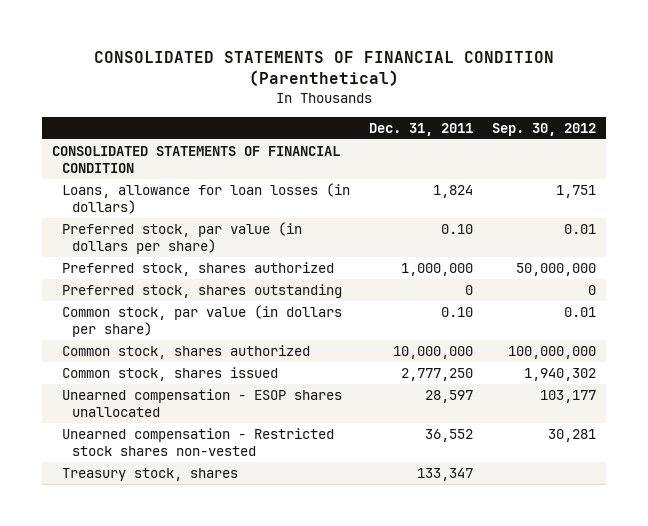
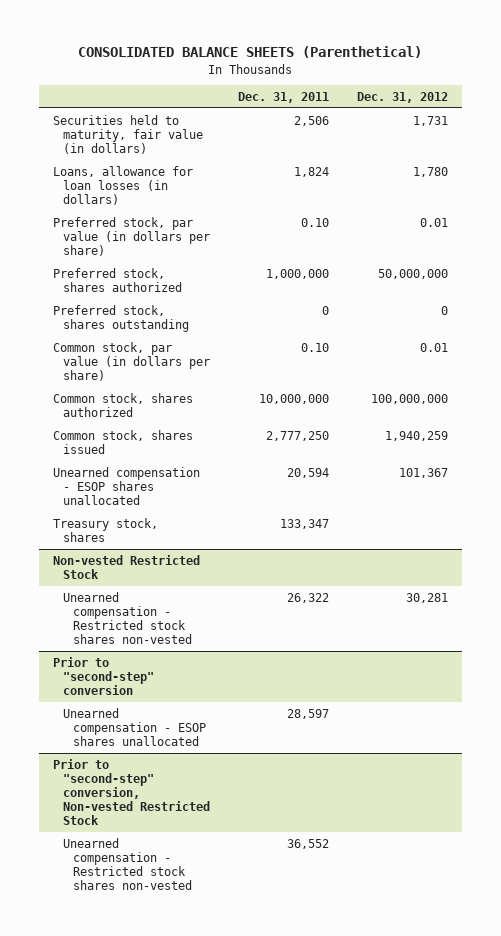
[93,51,554,87] CONSOLIDATED STATEMENTS OF FINANCIAL CONDITION (Parenthetical) -> [78,46,423,59] CONSOLIDATED BALANCE SHEETS (Parenthetical)
[492,122,597,136] Sep. 30, 2012 -> none
none -> [356,92,448,104] Dec. 31, 2012
[51,146,340,173] CONSOLIDATED STATEMENTS OF FINANCIAL CONDITION -> none
none -> [52,114,204,154] Securities held to maturity, fair value (in dollars)
none -> [52,466,200,505] Unearned compensation - ESOP shares unallocated
[61,468,238,482] Treasury stock, shares -> [52,517,158,542] Treasury stock, shares
none -> [52,554,200,579] Non-vested Restricted Stock
none -> [63,591,193,644] Unearned compensation - Restricted stock shares non-vested
none -> [52,656,155,695] Prior to "second-step" conversion
none -> [52,758,211,825] Prior to "second-step" conversion, Non-vested Restricted Stock

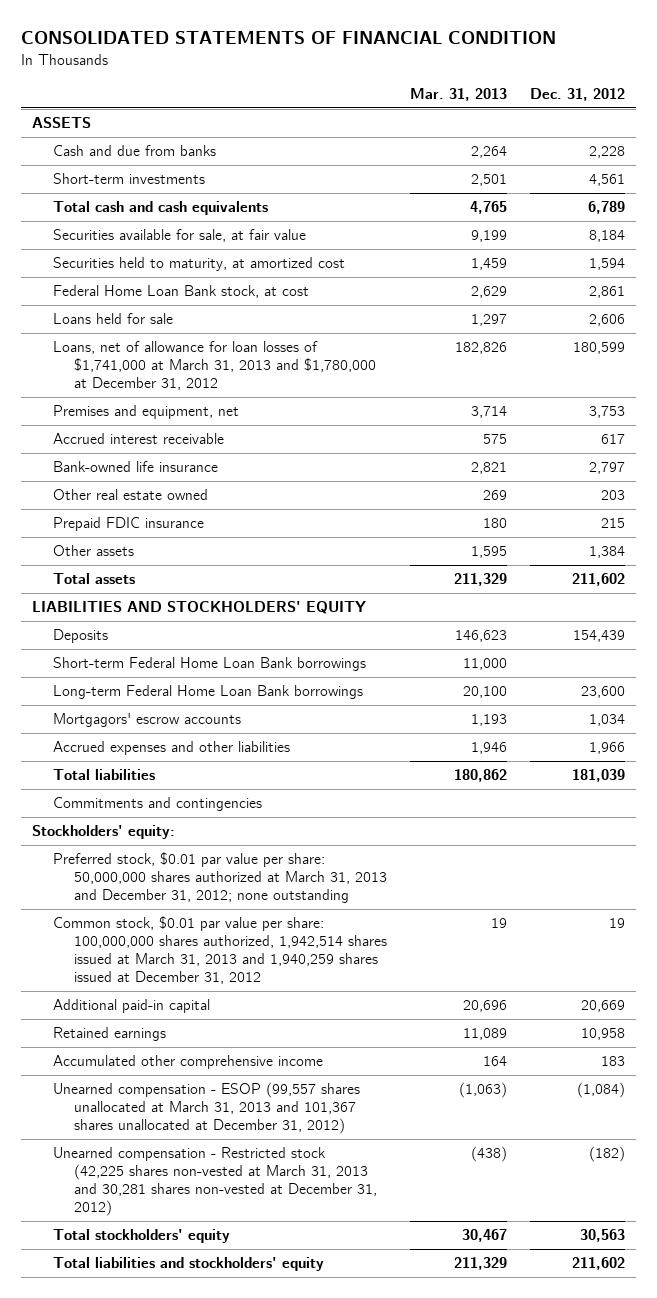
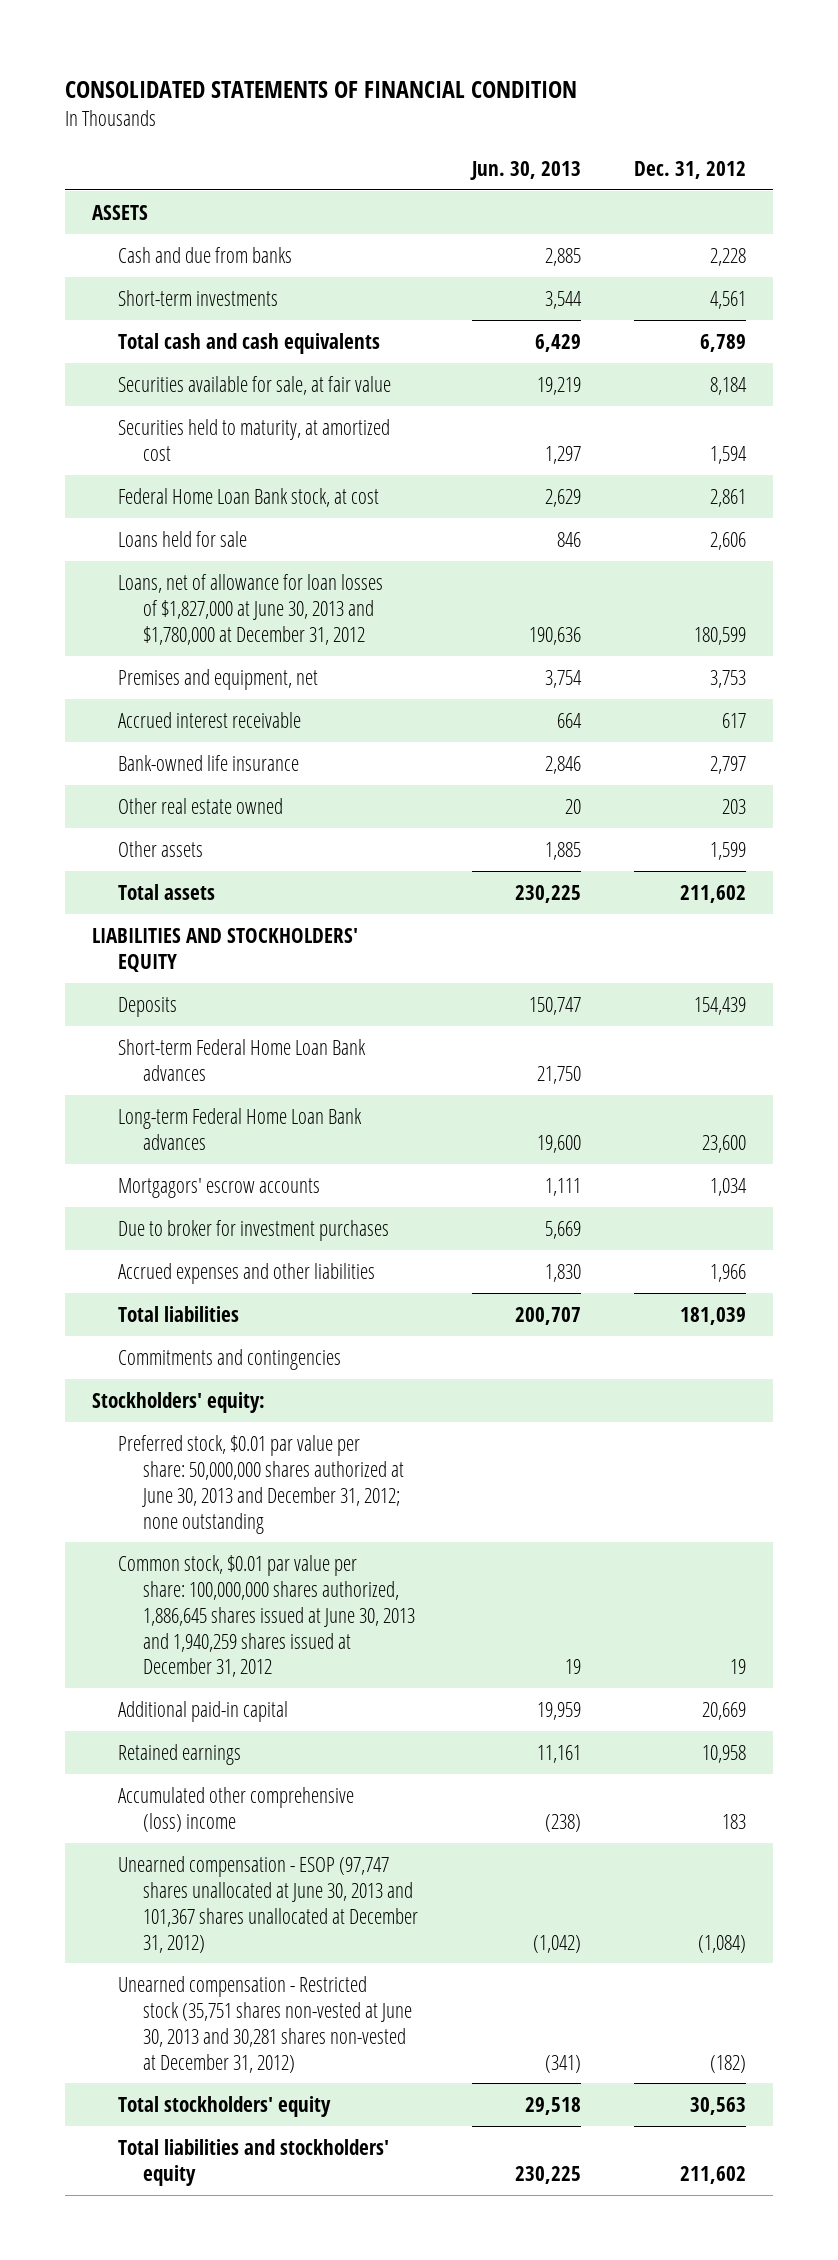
[409,87,507,101] Mar. 31, 2013 -> none
none -> [469,161,581,181] Jun. 30, 2013
[52,341,376,391] Loans, net of allowance for loan losses of $1,741,000 at March 31, 2013 and $1,780,000 at December 31, 2012 -> [117,573,383,645] Loans, net of allowance for loan losses of $1,827,000 at June 30, 2013 and $1,780,000 at December 31, 2012
[52,517,204,532] Prepaid FDIC insurance -> none
[588,546,625,559] 1,384 -> [710,841,747,860] 1,599
[52,657,366,672] Short-term Federal Home Loan Bank borrowings -> [117,1038,366,1081] Short-term Federal Home Loan Bank advances
[52,685,363,700] Long-term Federal Home Loan Bank borrowings -> [117,1107,362,1150] Long-term Federal Home Loan Bank advances
none -> [117,1219,389,1241] Due to broker for investment purchases
[52,852,387,904] Preferred stock, $0.01 par value per share: 50,000,000 shares authorized at March 31, 2013 and December 31, 2012; none outstanding -> [117,1434,405,1534] Preferred stock, $0.01 par value per share: 50,000,000 shares authorized at June 30, 2013 and December 31, 2012; none outstanding
[52,916,387,985] Common stock, $0.01 par value per share: 100,000,000 shares authorized, 1,942,514 shares issued at March 31, 2013 and 1,940,259 shares issued at December 31, 2012 -> [117,1554,416,1678] Common stock, $0.01 par value per share: 100,000,000 shares authorized, 1,886,645 shares issued at June 30, 2013 and 1,940,259 shares issued at December 31, 2012
[52,1055,323,1070] Accumulated other comprehensive income -> [117,1786,354,1832] Accumulated other comprehensive (loss) income
[52,1082,360,1135] Unearned compensation - ESOP (99,557 shares unallocated at March 31, 2013 and 101,367 shares unallocated at December 31, 2012) -> [117,1855,419,1953] Unearned compensation - ESOP (97,747 shares unallocated at June 30, 2013 and 101,367 shares unallocated at December 31, 2012)
[52,1147,377,1217] Unearned compensation - Restricted stock (42,225 shares non-vested at March 31, 2013 and 30,281 shares non-vested at December 31, 2012) -> [117,1975,413,2073] Unearned compensation - Restricted stock (35,751 shares non-vested at June 30, 2013 and 30,281 shares non-vested at December 31, 2012)

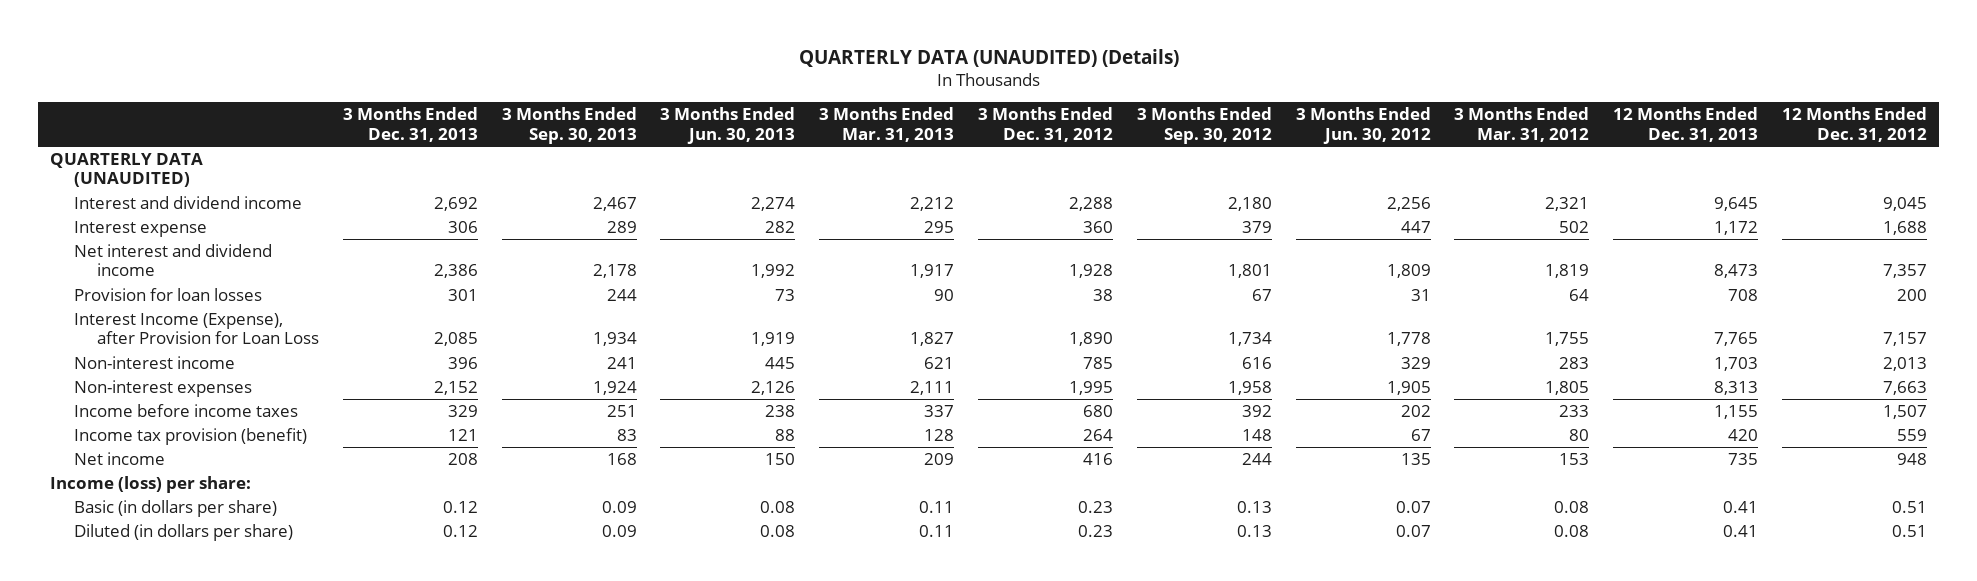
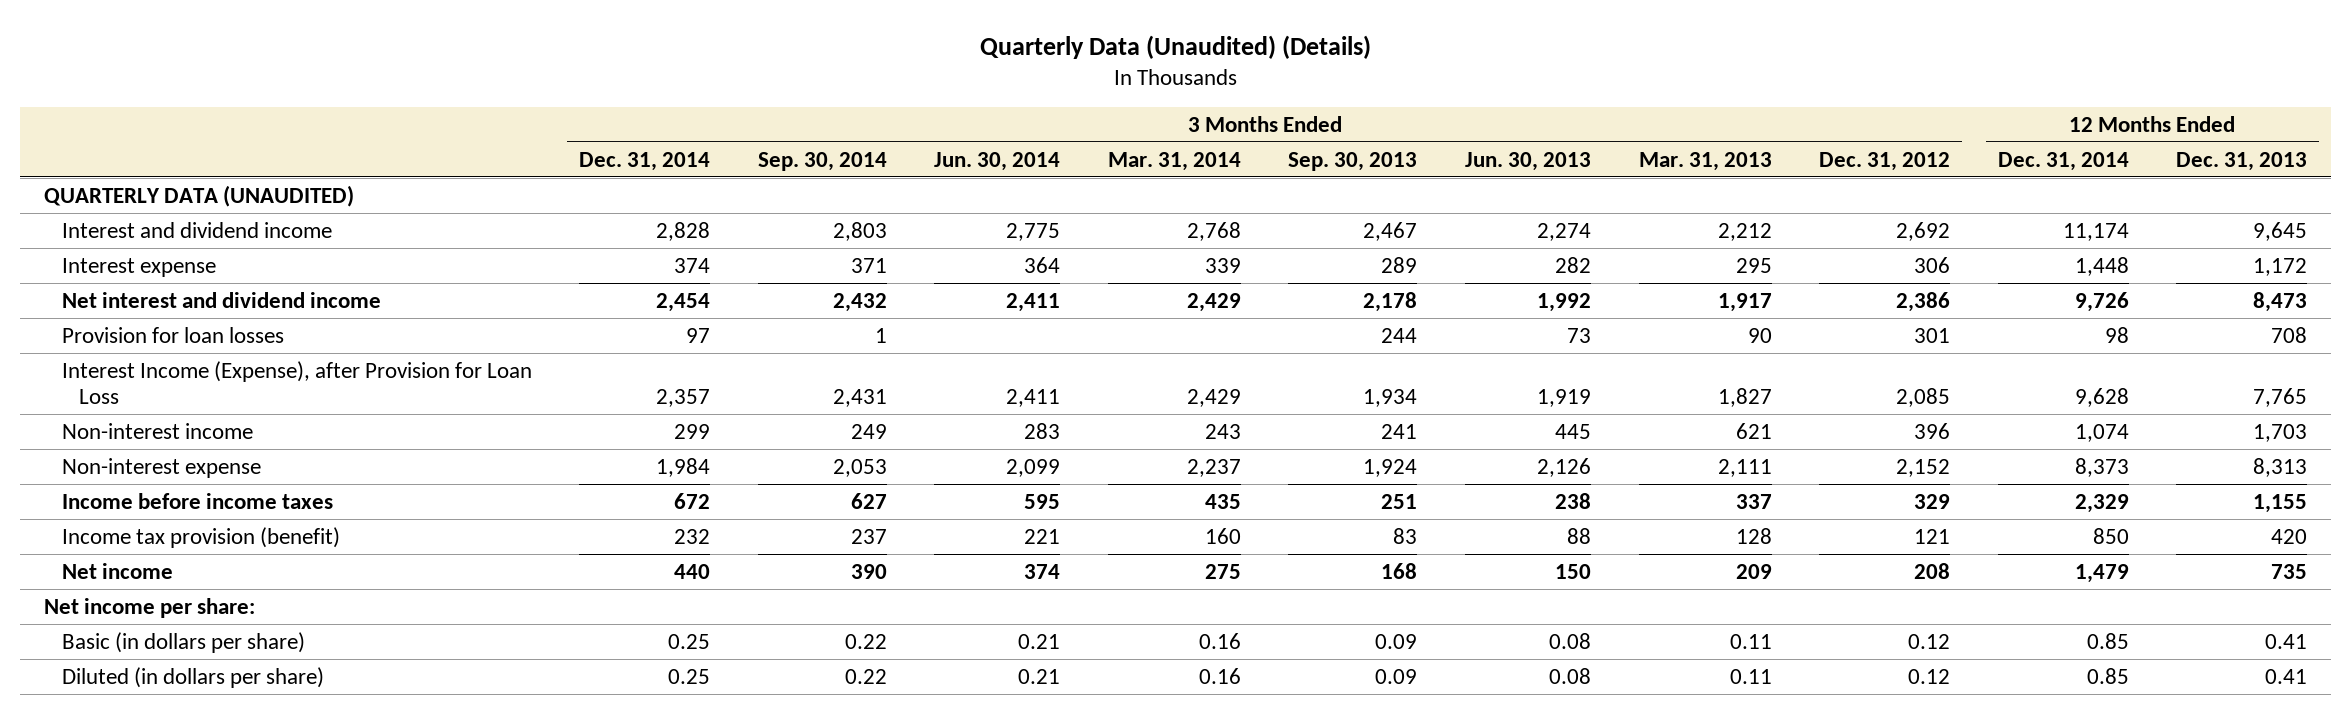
[798,48,1179,67] QUARTERLY DATA (UNAUDITED) (Details) -> [979,35,1371,60] Quarterly Data (Unaudited) (Details)
[342,107,478,142] 3 Months Ended Dec. 31, 2013 -> none
[1136,107,1272,144] 3 Months Ended Sep. 30, 2012 -> none
[1295,107,1431,144] 3 Months Ended Jun. 30, 2012 -> none
[1454,107,1590,142] 3 Months Ended Mar. 31, 2012 -> none
[1782,107,1928,142] 12 Months Ended Dec. 31, 2012 -> none
none -> [579,151,711,171] Dec. 31, 2014
none -> [757,151,887,171] Sep. 30, 2014
none -> [934,151,1061,171] Jun. 30, 2014
none -> [1107,151,1241,171] Mar. 31, 2014
none -> [1997,151,2129,171] Dec. 31, 2014
[1069,196,1114,211] 2,288 -> [1896,221,1951,241] 2,692
[1083,220,1114,233] 360 -> [1914,256,1951,273] 306
[1069,264,1114,279] 1,928 -> [1896,291,1951,312] 2,386
[1093,288,1114,301] 38 -> [1914,327,1951,343] 301
[1069,332,1114,347] 1,890 -> [1896,388,1951,408] 2,085
[1083,356,1114,369] 785 -> [1914,422,1951,439] 396
[73,379,252,397] Non-interest expenses -> [61,457,261,478] Non-interest expense
[1069,380,1114,395] 1,995 -> [1896,458,1951,477] 2,152
[1083,404,1114,417] 680 -> [1914,493,1951,509] 329
[1083,428,1114,441] 264 -> [1914,528,1951,544] 121
[1083,452,1114,465] 416 -> [1914,562,1951,579] 208
[49,475,251,493] Income (loss) per share: -> [44,597,256,618] Net income per share:
[1078,500,1114,513] 0.23 -> [1908,633,1951,649] 0.12
[1078,524,1114,537] 0.23 -> [1908,668,1951,684] 0.12

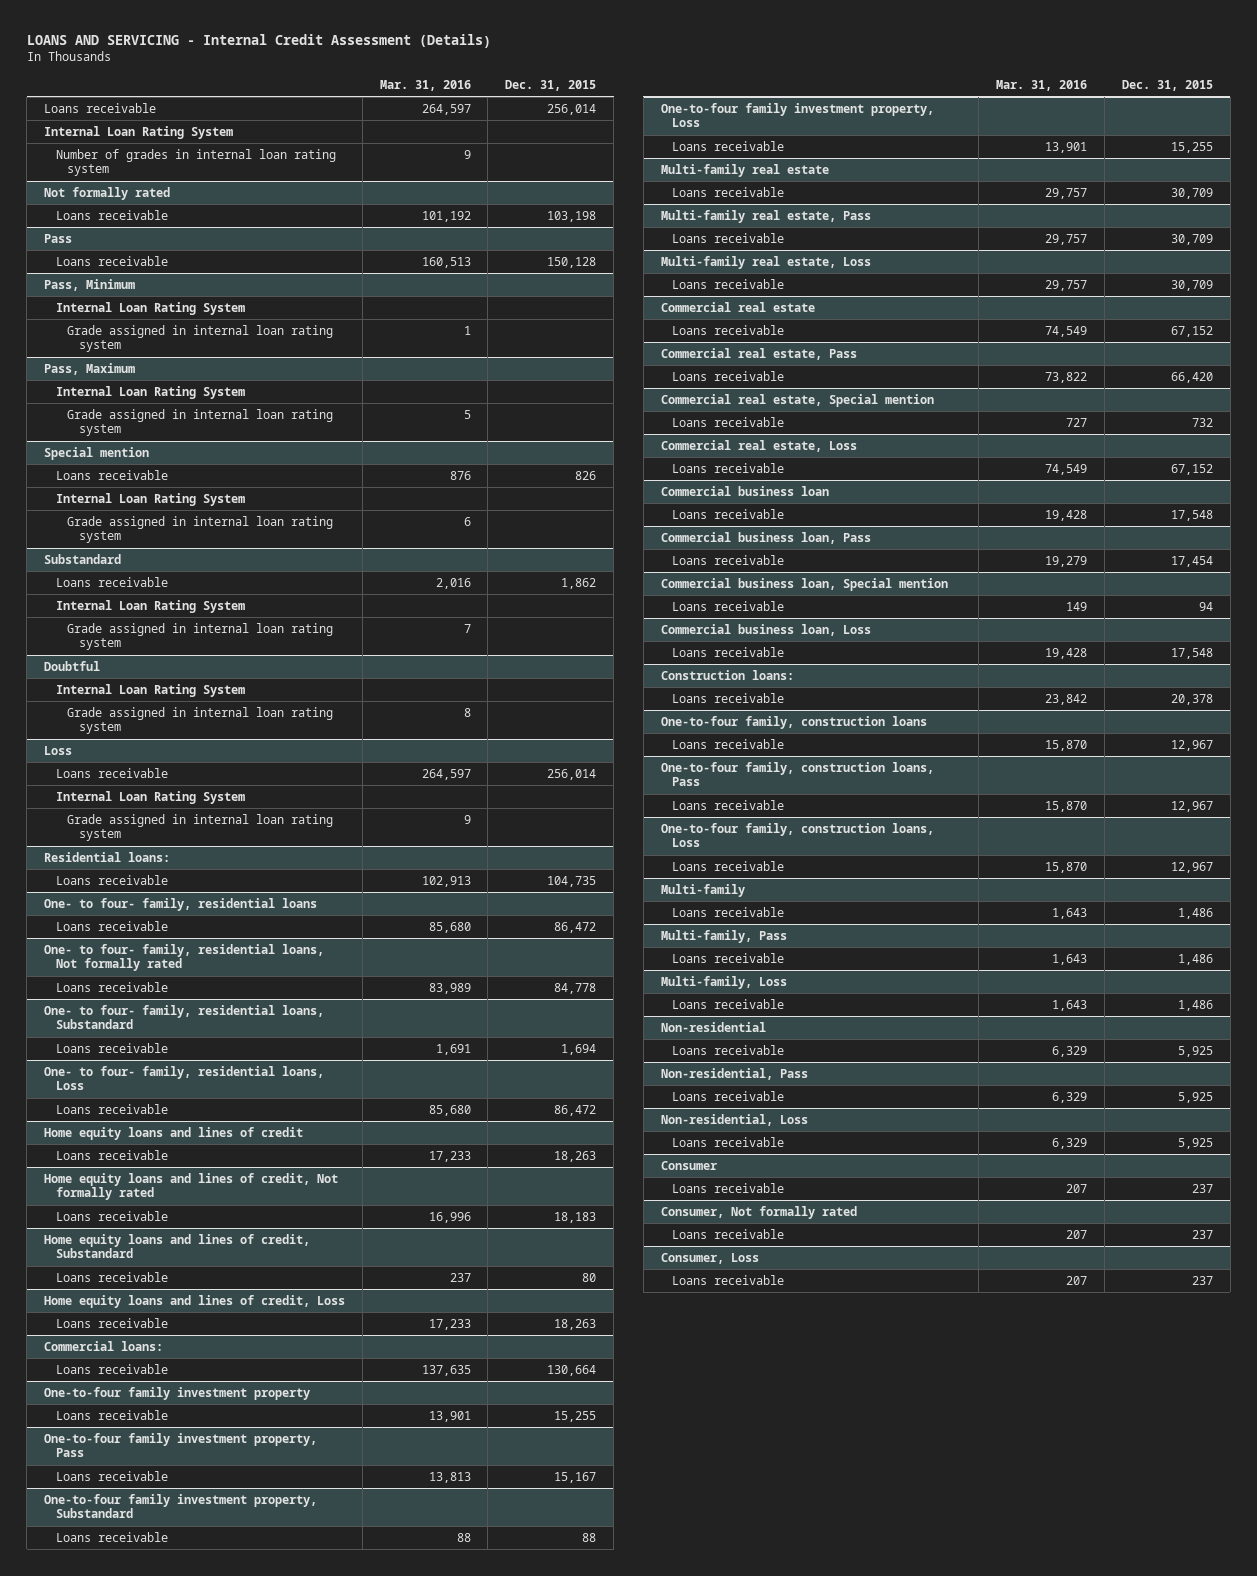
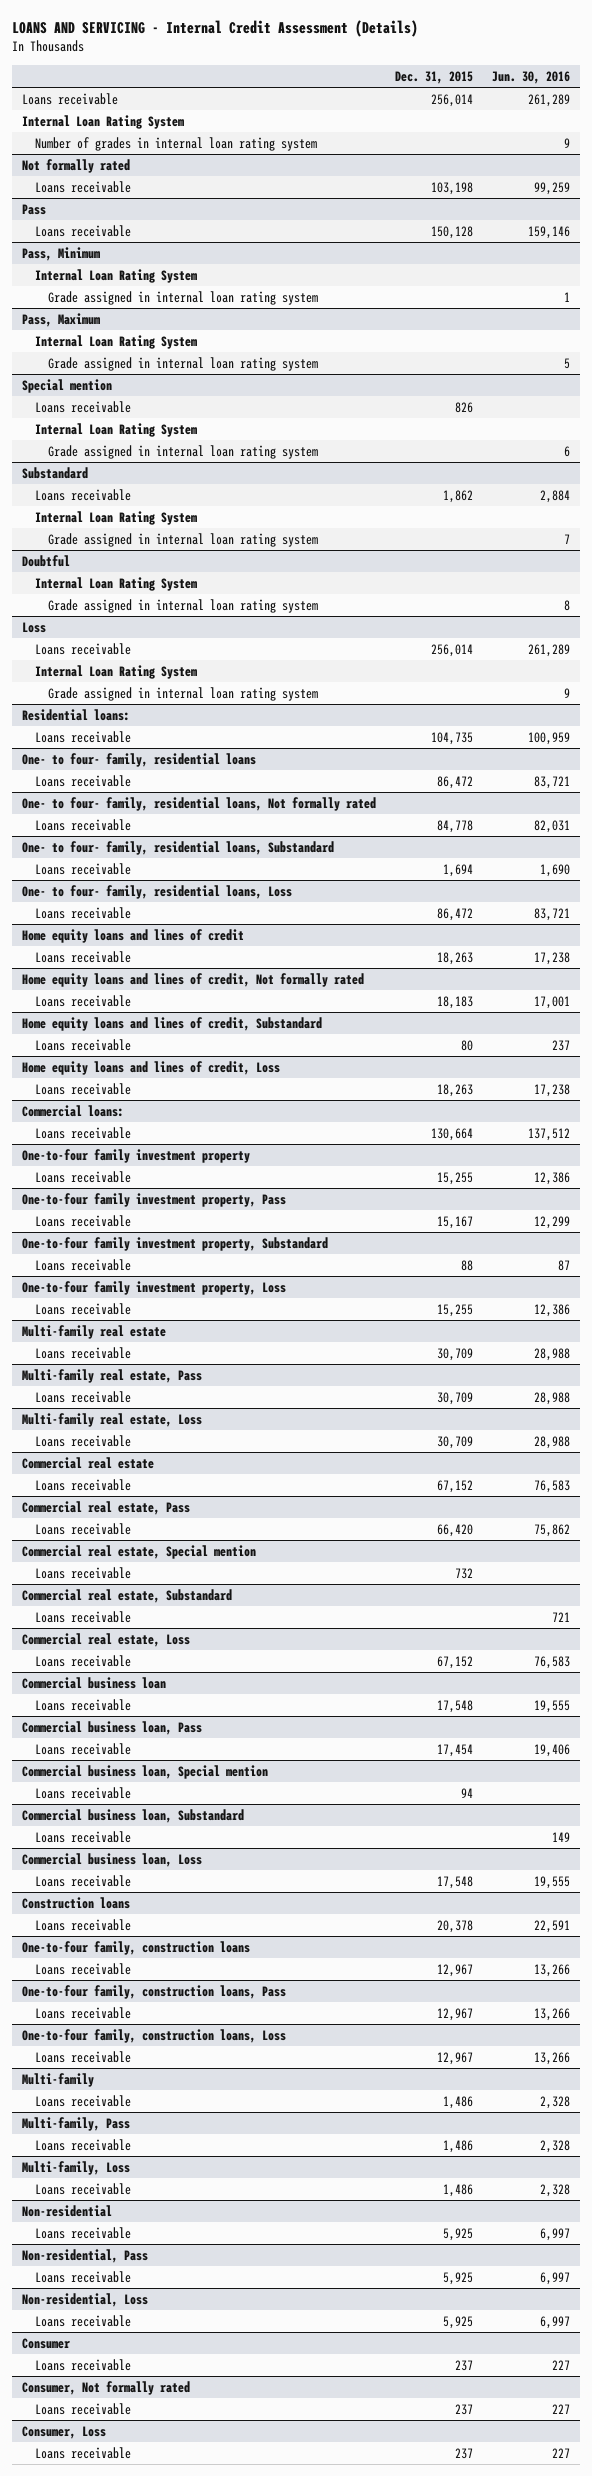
[379,79,471,91] Mar. 31, 2016 -> none
none -> [492,70,571,84] Jun. 30, 2016
none -> [21,1588,232,1603] Commercial real estate, Substandard
none -> [34,1610,131,1623] Loans receivable
none -> [21,1808,244,1823] Commercial business loan, Substandard
none -> [34,1830,131,1843] Loans receivable
[660,669,794,680] Construction loans: -> [21,1896,130,1909] Construction loans

